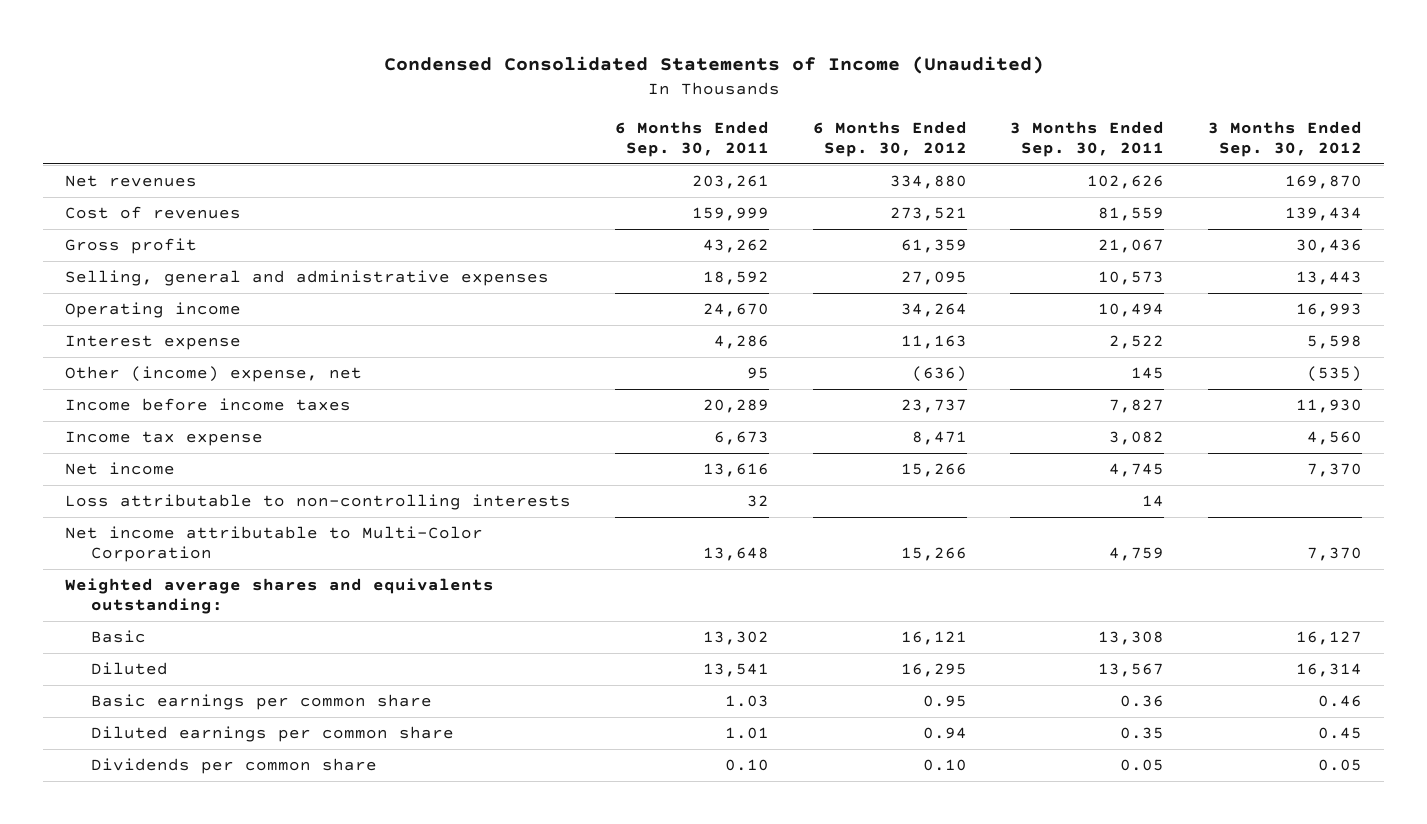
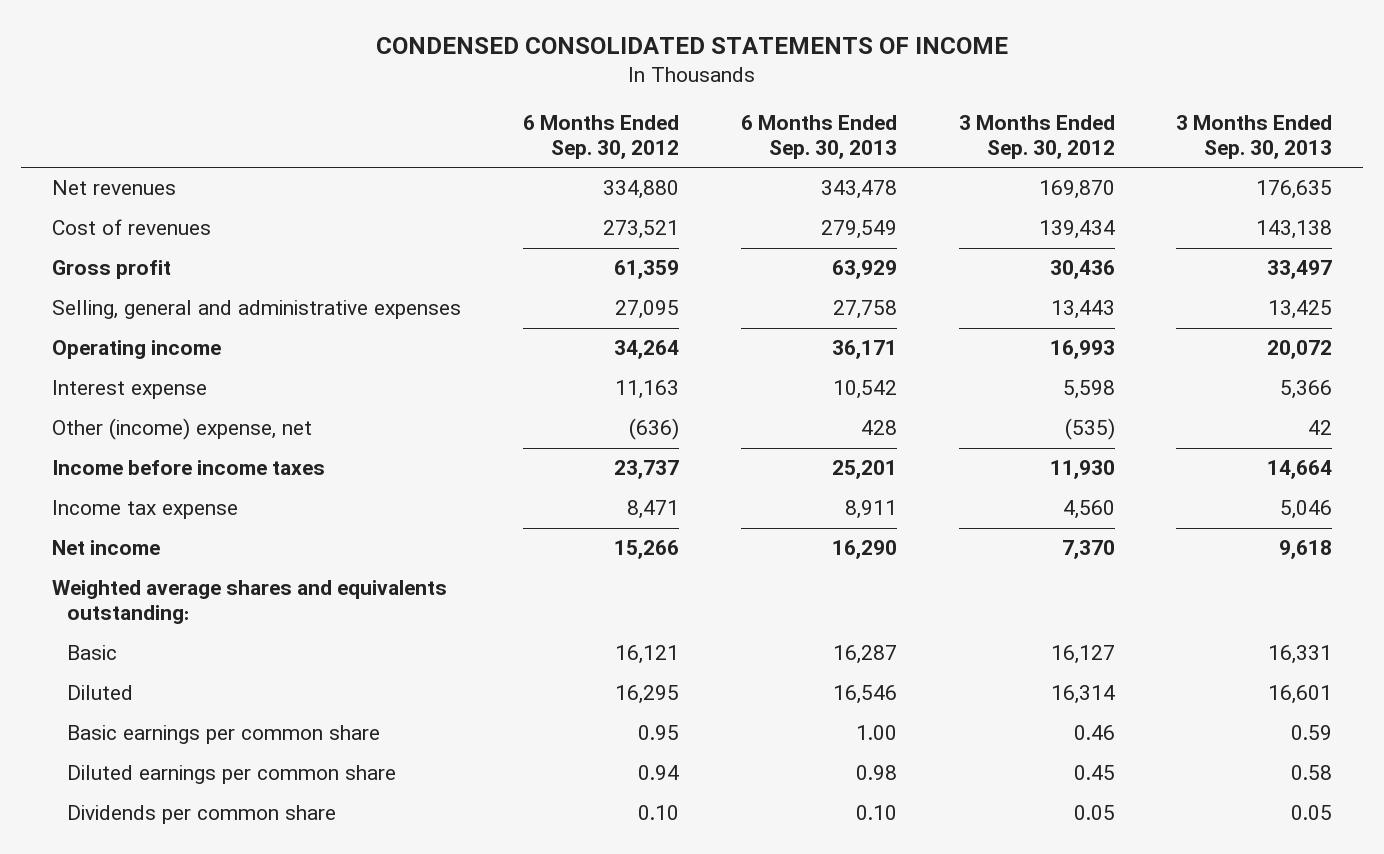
[383,56,1044,75] Condensed Consolidated Statements of Income (Unaudited) -> [376,36,1009,54] CONDENSED CONSOLIDATED STATEMENTS OF INCOME
[614,120,769,158] 6 Months Ended Sep. 30, 2011 -> none
[1010,120,1165,158] 3 Months Ended Sep. 30, 2011 -> none
none -> [740,115,897,159] 6 Months Ended Sep. 30, 2013
none -> [1176,115,1333,159] 3 Months Ended Sep. 30, 2013
[64,494,571,511] Loss attributable to non-controlling interests -> none
[64,526,483,563] Net income attributable to Multi-Color Corporation -> none

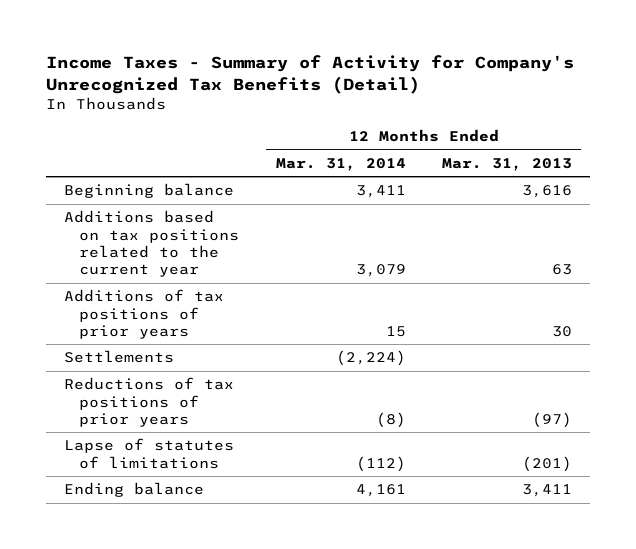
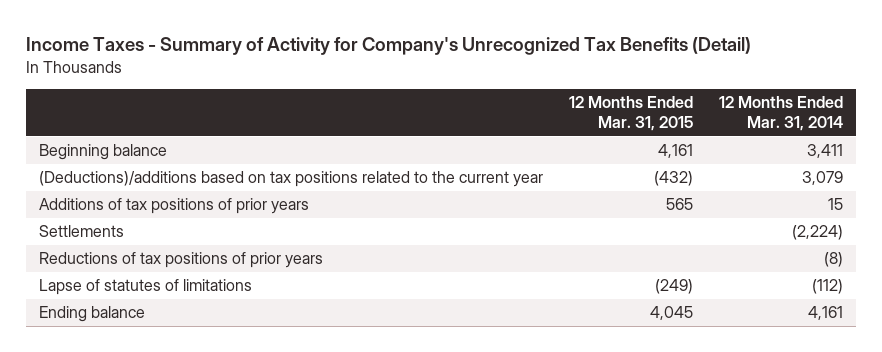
[442,157,573,171] Mar. 31, 2013 -> none
none -> [569,95,694,132] 12 Months Ended Mar. 31, 2015
[64,210,240,278] Additions based on tax positions related to the current year -> [39,171,544,188] (Deductions)/additions based on tax positions related to the current year

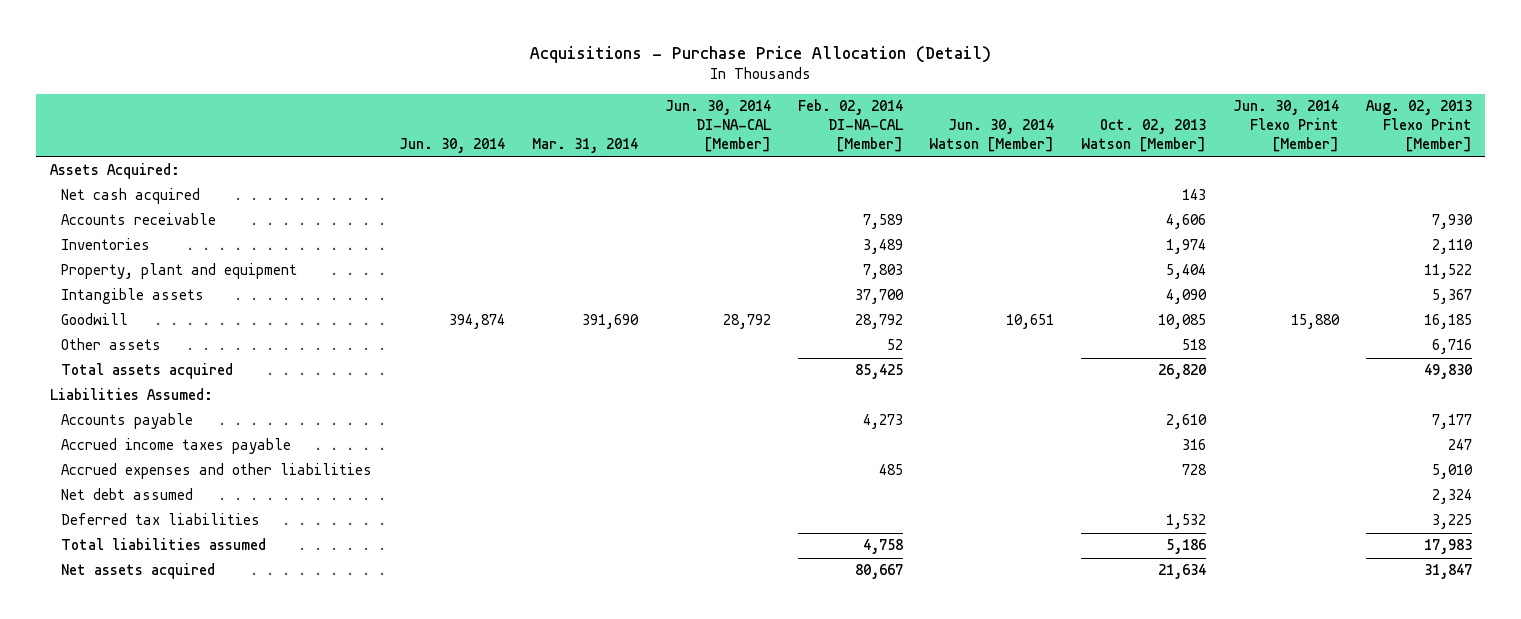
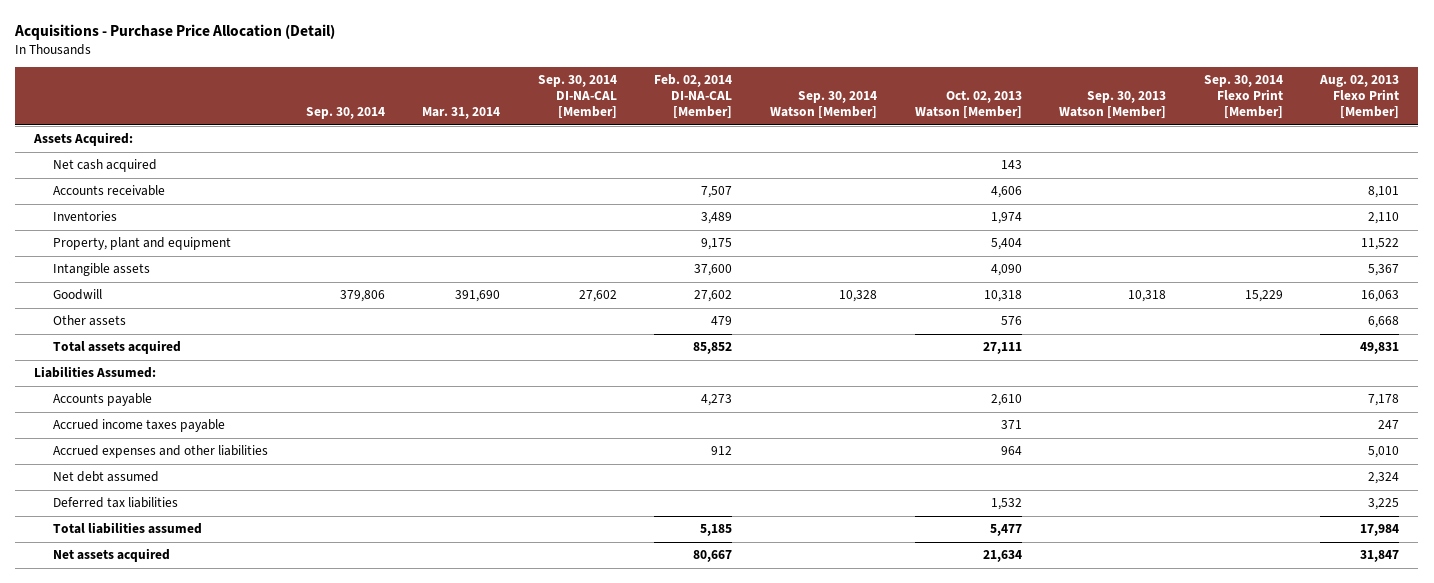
[399,138,506,154] Jun. 30, 2014 -> none
[664,100,772,153] Jun. 30, 2014 DI-NA-CAL [Member] -> none
[929,119,1055,153] Jun. 30, 2014 Watson [Member] -> none
[1232,100,1339,153] Jun. 30, 2014 Flexo Print [Member] -> none
none -> [305,107,385,120] Sep. 30, 2014
none -> [537,75,617,120] Sep. 30, 2014 DI-NA-CAL [Member]
none -> [770,91,878,120] Sep. 30, 2014 Watson [Member]
none -> [1059,91,1167,120] Sep. 30, 2013 Watson [Member]
none -> [1203,75,1283,120] Sep. 30, 2014 Flexo Print [Member]
[862,214,903,230] 7,589 -> [701,186,733,199] 7,507
[1431,214,1473,230] 7,930 -> [1368,186,1400,199] 8,101
[862,264,903,280] 7,803 -> [701,238,733,251] 9,175
[854,289,904,305] 37,700 -> [694,264,733,277] 37,600
[854,314,903,330] 28,792 -> [694,290,733,303] 27,602
[1158,314,1207,330] 10,085 -> [983,290,1022,303] 10,318
[1423,314,1472,330] 16,185 -> [1361,290,1400,303] 16,063
[886,339,903,351] 52 -> [711,316,733,326] 479
[1182,339,1208,351] 518 -> [1000,316,1022,326] 576
[1431,339,1472,355] 6,716 -> [1368,316,1400,329] 6,668
[854,364,903,380] 85,425 -> [693,342,733,355] 85,852
[1158,364,1207,380] 26,820 -> [982,342,1022,355] 27,111
[1423,364,1472,380] 49,830 -> [1360,342,1400,355] 49,831
[1431,414,1472,430] 7,177 -> [1368,394,1400,407] 7,178
[1182,439,1207,451] 316 -> [1000,420,1022,430] 371
[878,464,903,476] 485 -> [711,446,733,456] 912
[1182,464,1208,476] 728 -> [1000,446,1022,456] 964
[862,539,903,555] 4,758 -> [700,524,733,537] 5,185
[1166,539,1207,555] 5,186 -> [989,524,1022,537] 5,477
[1423,539,1472,555] 17,983 -> [1360,524,1400,537] 17,984

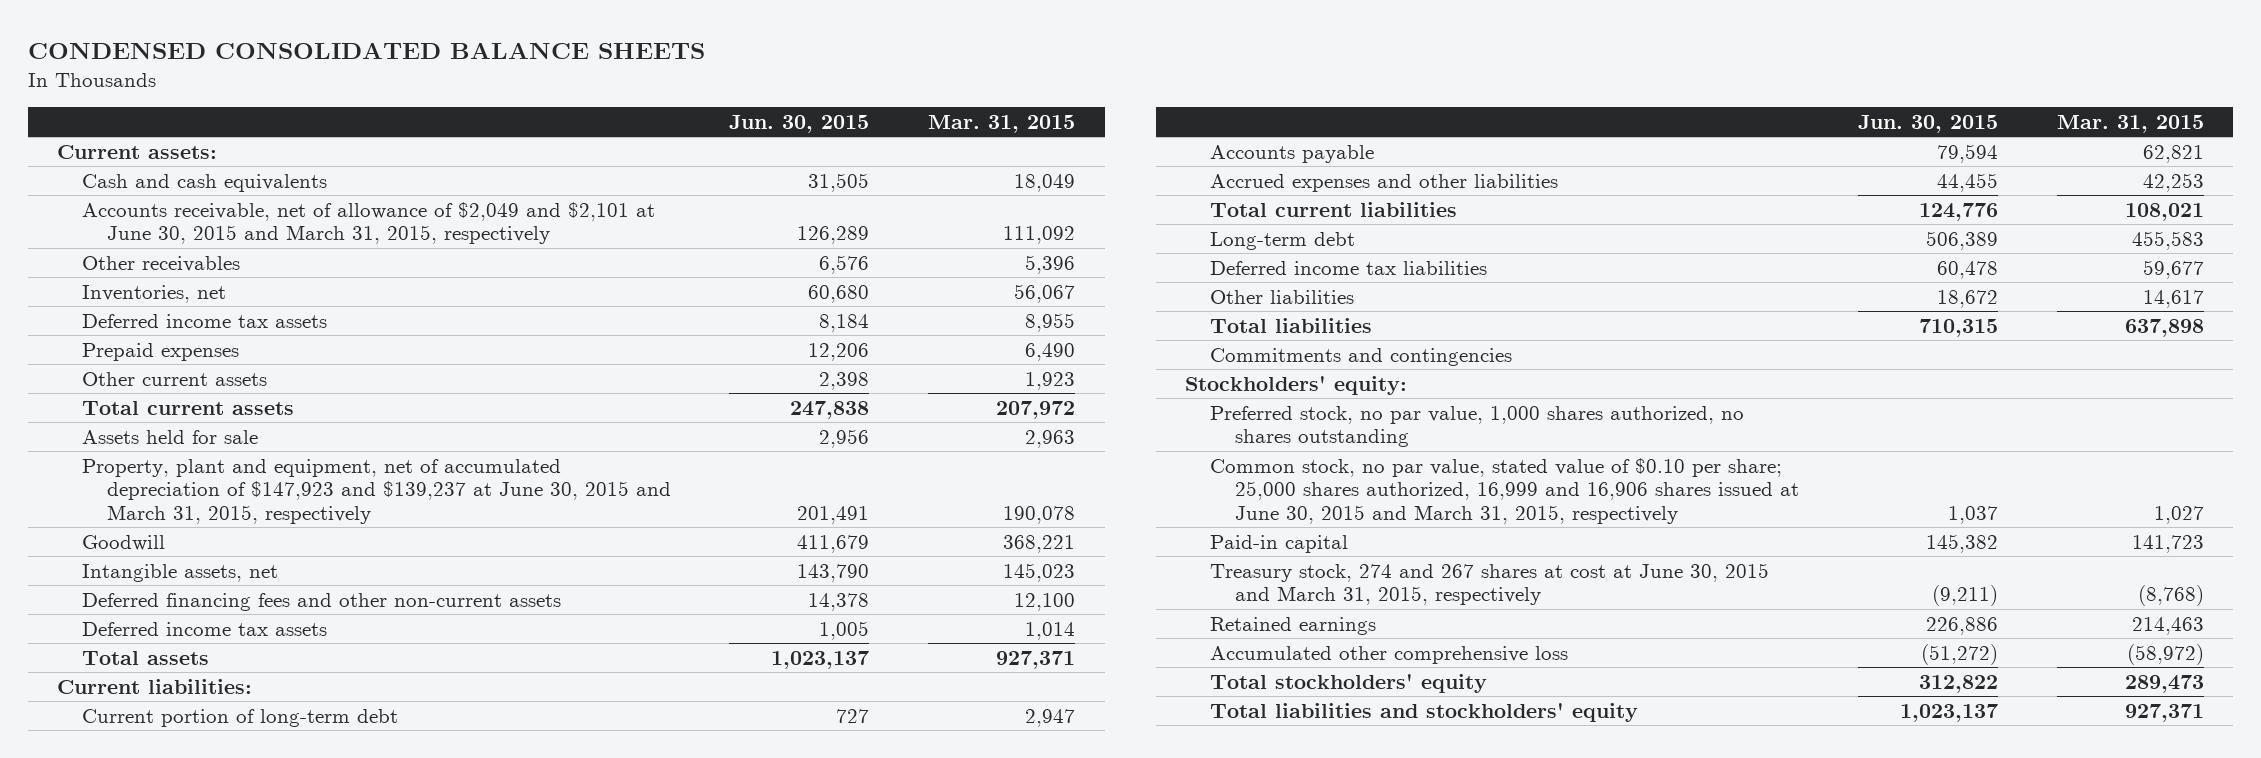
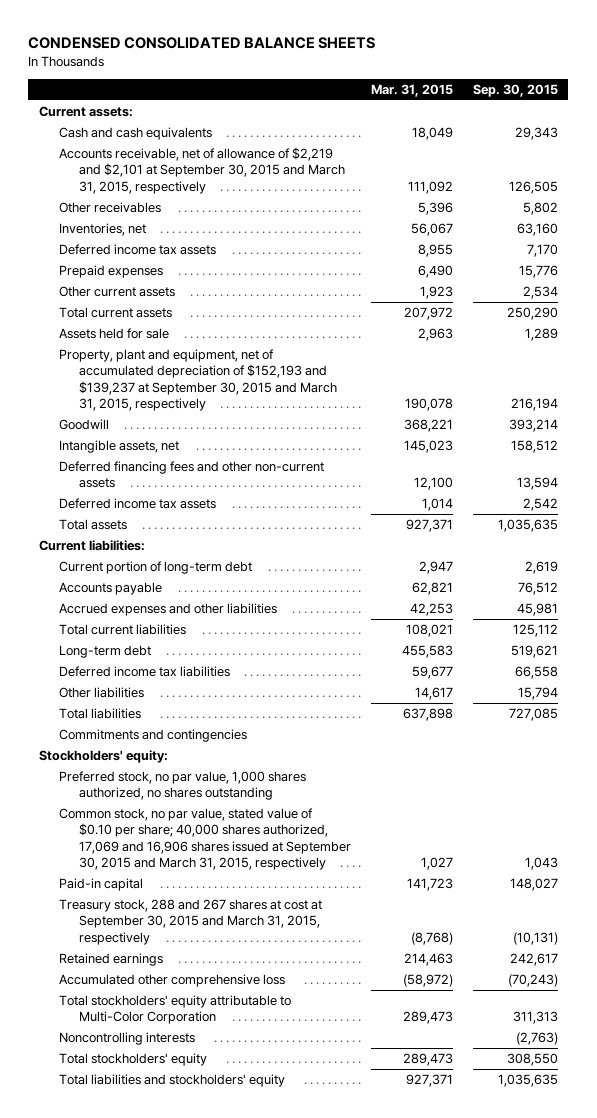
[729,114,870,133] Jun. 30, 2015 -> none
none -> [472,83,558,97] Sep. 30, 2015
[81,201,655,245] Accounts receivable, net of allowance of $2,049 and $2,101 at June 30, 2015 and March 31, 2015, respectively -> [58,147,345,194] Accounts receivable, net of allowance of $2,219 and $2,101 at September 30, 2015 and March 31, 2015, respectively
[81,458,671,525] Property, plant and equipment, net of accumulated depreciation of $147,923 and $139,237 at June 30, 2015 and March 31, 2015, respectively -> [58,349,337,411] Property, plant and equipment, net of accumulated depreciation of $152,193 and $139,237 at September 30, 2015 and March 31, 2015, respectively
[1210,457,1799,525] Common stock, no par value, stated value of $0.10 per share; 25,000 shares authorized, 16,999 and 16,906 shares issued at June 30, 2015 and March 31, 2015, respectively -> [58,808,351,870] Common stock, no par value, stated value of $0.10 per share; 40,000 shares authorized, 17,069 and 16,906 shares issued at September 30, 2015 and March 31, 2015, respectively
[1210,562,1770,606] Treasury stock, 274 and 267 shares at cost at June 30, 2015 and March 31, 2015, respectively -> [58,899,322,945] Treasury stock, 288 and 267 shares at cost at September 30, 2015 and March 31, 2015, respectively
none -> [58,995,291,1025] Total stockholders' equity attributable to Multi-Color Corporation
none -> [58,1032,195,1046] Noncontrolling interests

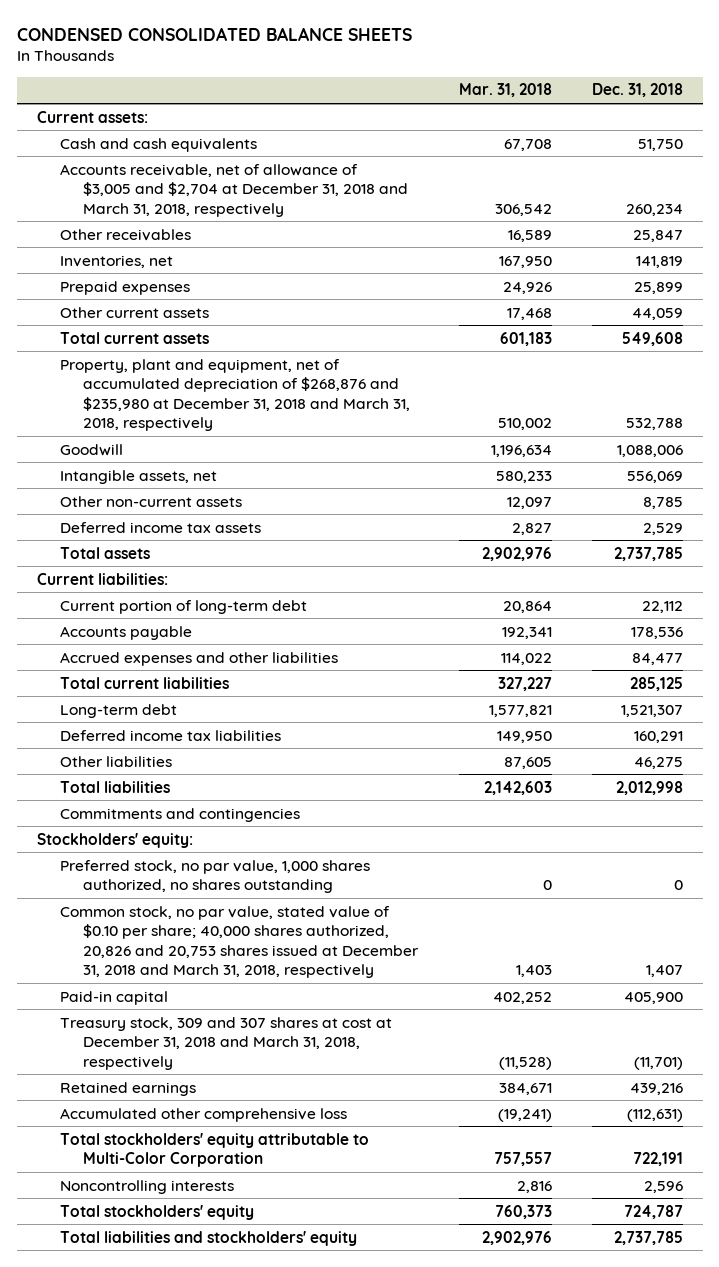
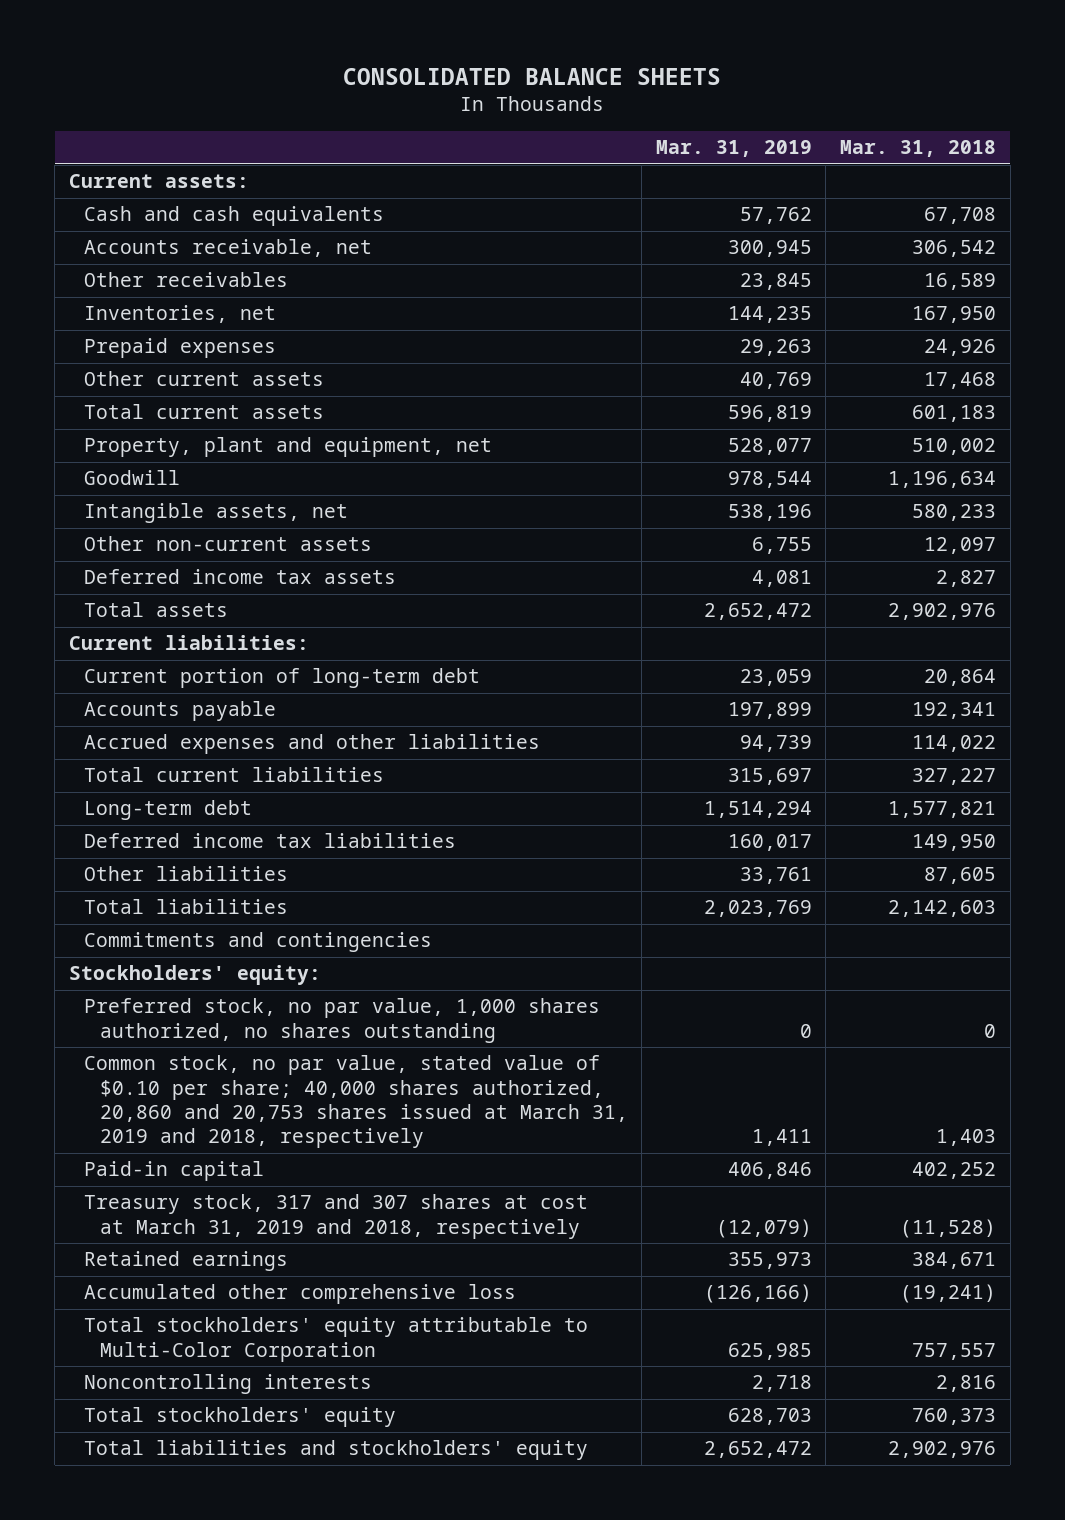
[16,26,412,41] CONDENSED CONSOLIDATED BALANCE SHEETS -> [343,67,722,85] CONSOLIDATED BALANCE SHEETS
[591,83,683,98] Dec. 31, 2018 -> none
none -> [655,140,812,158] Mar. 31, 2019
[60,163,409,217] Accounts receivable, net of allowance of $3,005 and $2,704 at December 31, 2018 and March 31, 2018, respectively -> [84,239,373,258] Accounts receivable, net
[60,358,411,431] Property, plant and equipment, net of accumulated depreciation of $268,876 and $235,980 at December 31, 2018 and March 31, 2018, respectively -> [84,437,493,458] Property, plant and equipment, net
[60,905,420,978] Common stock, no par value, stated value of $0.10 per share; 40,000 shares authorized, 20,826 and 20,753 shares issued at December 31, 2018 and March 31, 2018, respectively -> [84,1055,628,1149] Common stock, no par value, stated value of $0.10 per share; 40,000 shares authorized, 20,860 and 20,753 shares issued at March 31, 2019 and 2018, respectively
[60,1016,393,1070] Treasury stock, 309 and 307 shares at cost at December 31, 2018 and March 31, 2018, respectively -> [84,1194,589,1239] Treasury stock, 317 and 307 shares at cost at March 31, 2019 and 2018, respectively

